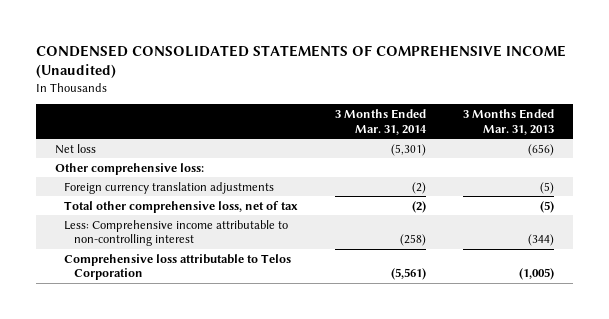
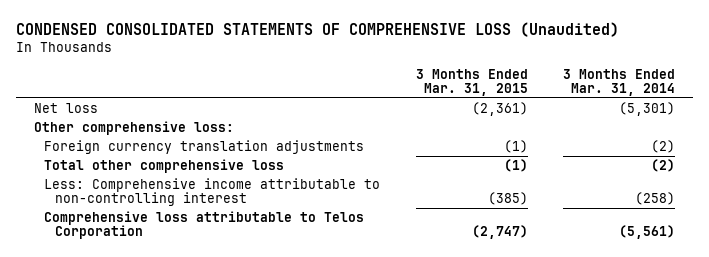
[36,44,567,78] CONDENSED CONSOLIDATED STATEMENTS OF COMPREHENSIVE INCOME (Unaudited) -> [15,22,619,38] CONDENSED CONSOLIDATED STATEMENTS OF COMPREHENSIVE LOSS (Unaudited)
[463,108,555,135] 3 Months Ended Mar. 31, 2013 -> none
none -> [415,68,528,97] 3 Months Ended Mar. 31, 2015
[64,200,299,213] Total other comprehensive loss, net of tax -> [44,158,285,173] Total other comprehensive loss

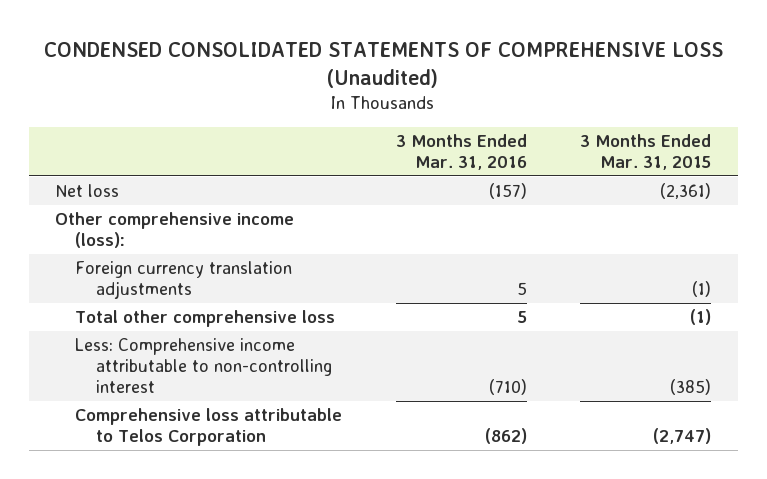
[563,68,676,97] 3 Months Ended Mar. 31, 2014 -> none
none -> [395,134,527,171] 3 Months Ended Mar. 31, 2016
[33,120,234,135] Other comprehensive loss: -> [55,211,295,249] Other comprehensive income (loss):

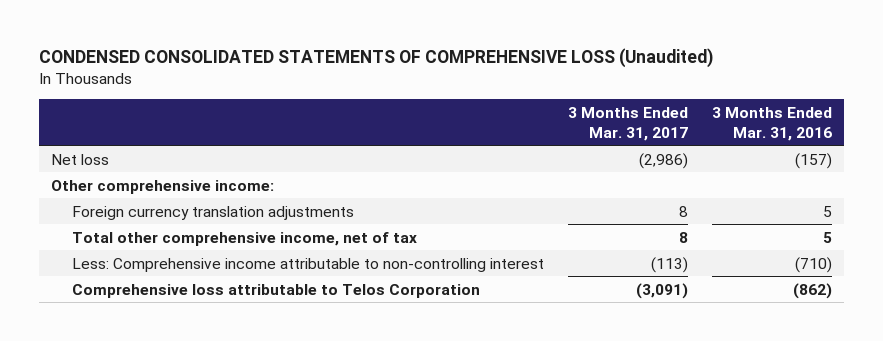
[580,134,712,171] 3 Months Ended Mar. 31, 2015 -> none
none -> [567,107,688,141] 3 Months Ended Mar. 31, 2017
[55,211,295,249] Other comprehensive income (loss): -> [51,179,275,194] Other comprehensive income:
[75,309,336,327] Total other comprehensive loss -> [71,231,417,246] Total other comprehensive income, net of tax

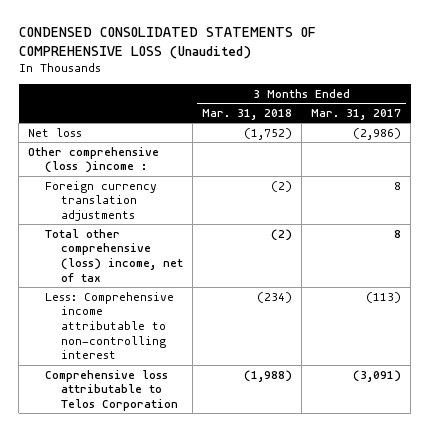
[711,107,832,141] 3 Months Ended Mar. 31, 2016 -> none
none -> [202,108,293,120] Mar. 31, 2018
[51,179,275,194] Other comprehensive income: -> [28,146,160,174] Other comprehensive (loss )income :
[71,231,417,246] Total other comprehensive income, net of tax -> [44,228,183,282] Total other comprehensive (loss) income, net of tax

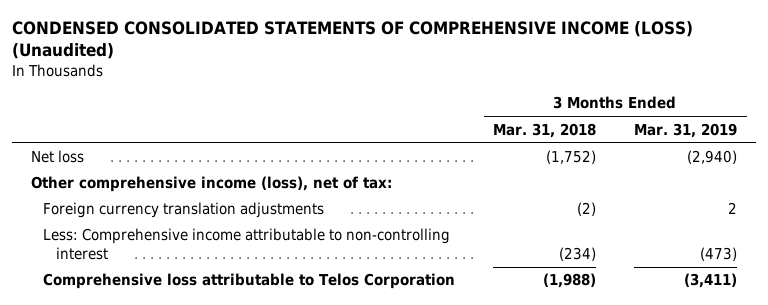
[18,27,316,59] CONDENSED CONSOLIDATED STATEMENTS OF COMPREHENSIVE LOSS (Unaudited) -> [11,20,693,60] CONDENSED CONSOLIDATED STATEMENTS OF COMPREHENSIVE INCOME (LOSS) (Unaudited)
[311,108,402,120] Mar. 31, 2017 -> none
none -> [634,122,738,138] Mar. 31, 2019
[28,146,160,174] Other comprehensive (loss )income : -> [30,176,392,193] Other comprehensive income (loss), net of tax:
[44,228,183,282] Total other comprehensive (loss) income, net of tax -> none

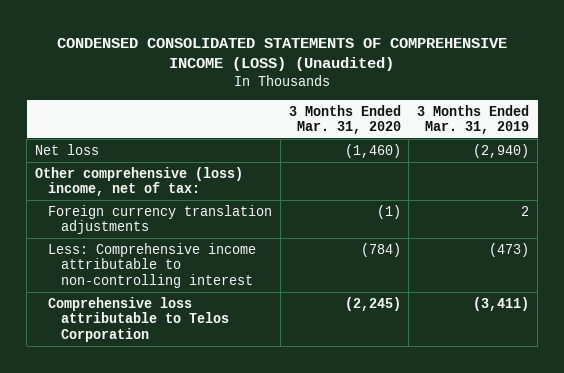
[493,122,597,138] Mar. 31, 2018 -> none
none -> [288,104,401,134] 3 Months Ended Mar. 31, 2020
[30,176,392,193] Other comprehensive income (loss), net of tax: -> [35,166,244,197] Other comprehensive (loss) income, net of tax:

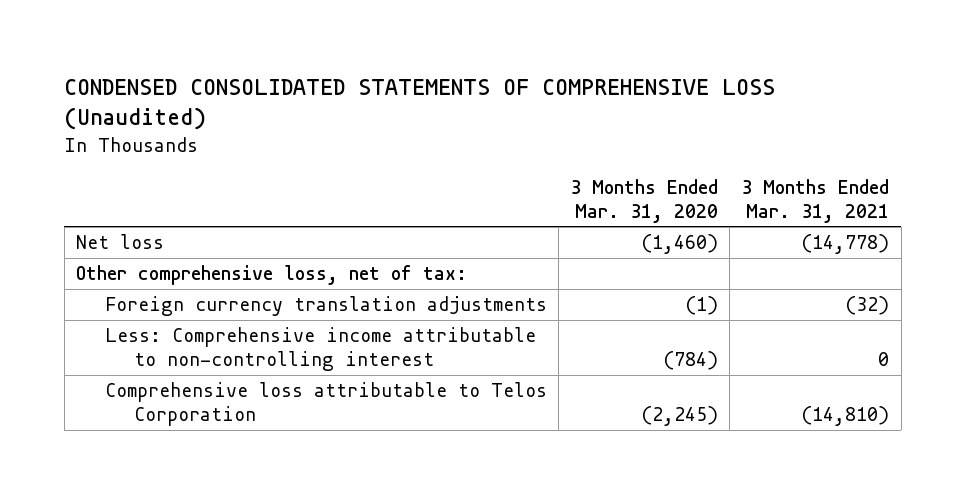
[57,37,508,72] CONDENSED CONSOLIDATED STATEMENTS OF COMPREHENSIVE INCOME (LOSS) (Unaudited) -> [64,78,776,131] CONDENSED CONSOLIDATED STATEMENTS OF COMPREHENSIVE LOSS (Unaudited)
[417,104,530,134] 3 Months Ended Mar. 31, 2019 -> none
none -> [741,179,890,223] 3 Months Ended Mar. 31, 2021
[35,166,244,197] Other comprehensive (loss) income, net of tax: -> [75,265,467,286] Other comprehensive loss, net of tax:

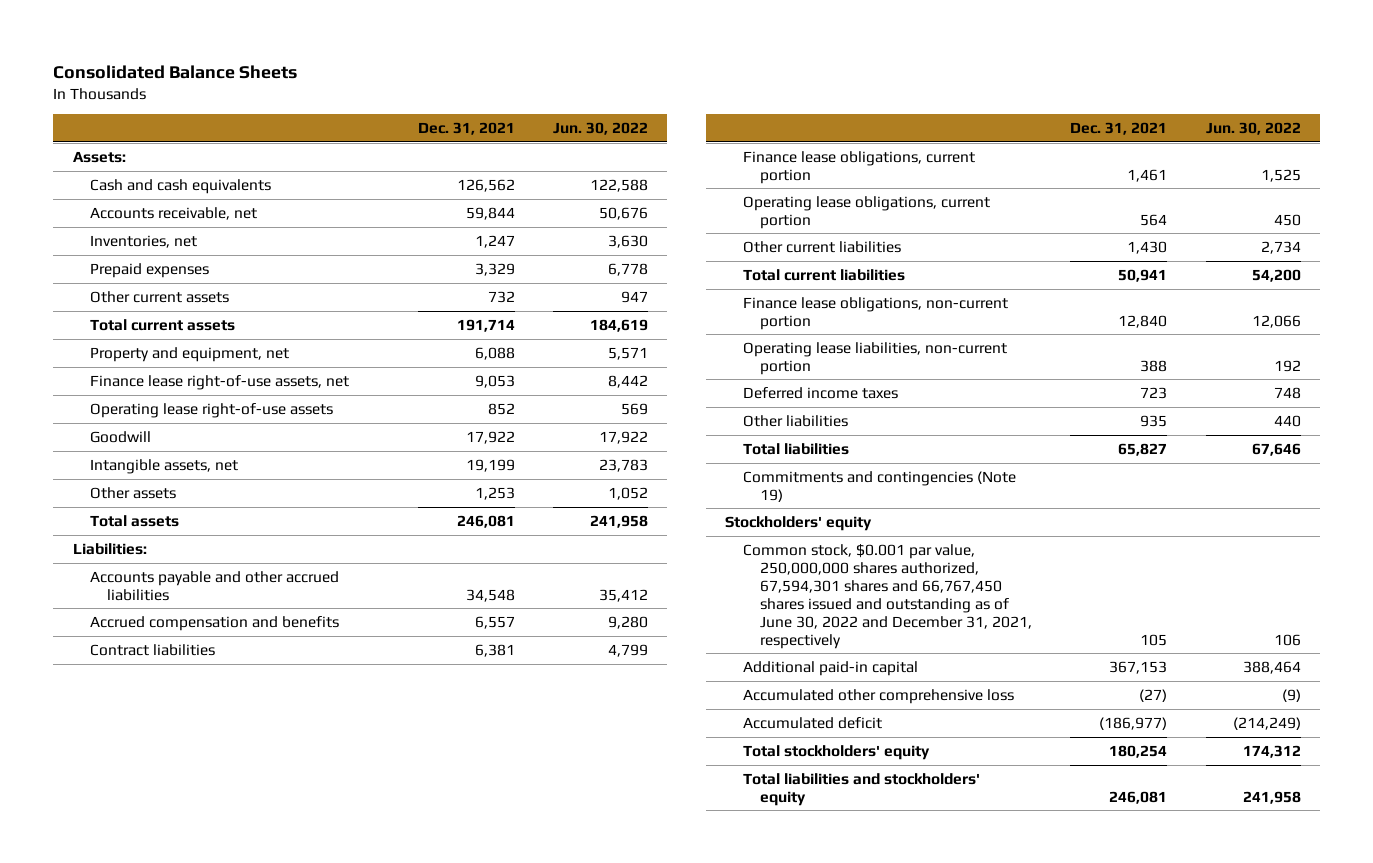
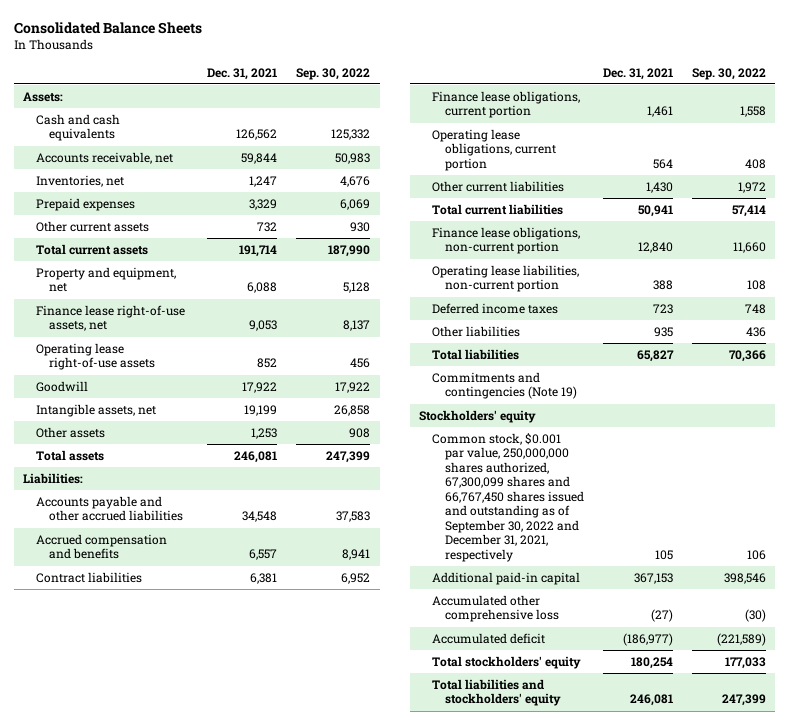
[553,121,649,135] Jun. 30, 2022 -> none
none -> [296,67,371,80] Sep. 30, 2022
[742,543,1032,649] Common stock, $0.001 par value, 250,000,000 shares authorized, 67,594,301 shares and 66,767,450 shares issued and outstanding as of June 30, 2022 and December 31, 2021, respectively -> [432,432,585,562] Common stock, $0.001 par value, 250,000,000 shares authorized, 67,300,099 shares and 66,767,450 shares issued and outstanding as of September 30, 2022 and December 31, 2021, respectively

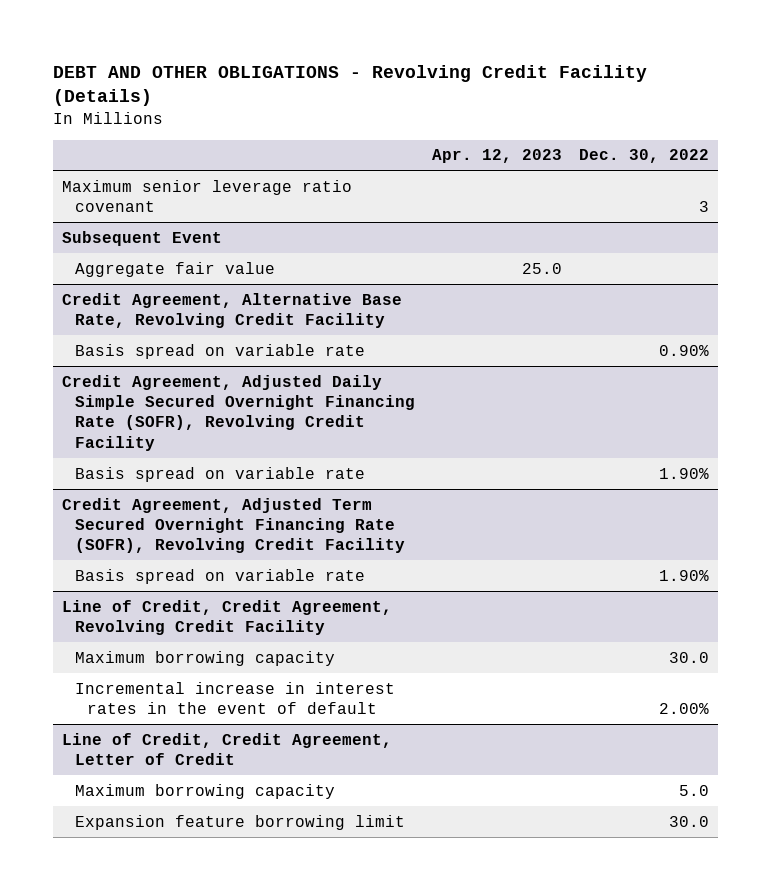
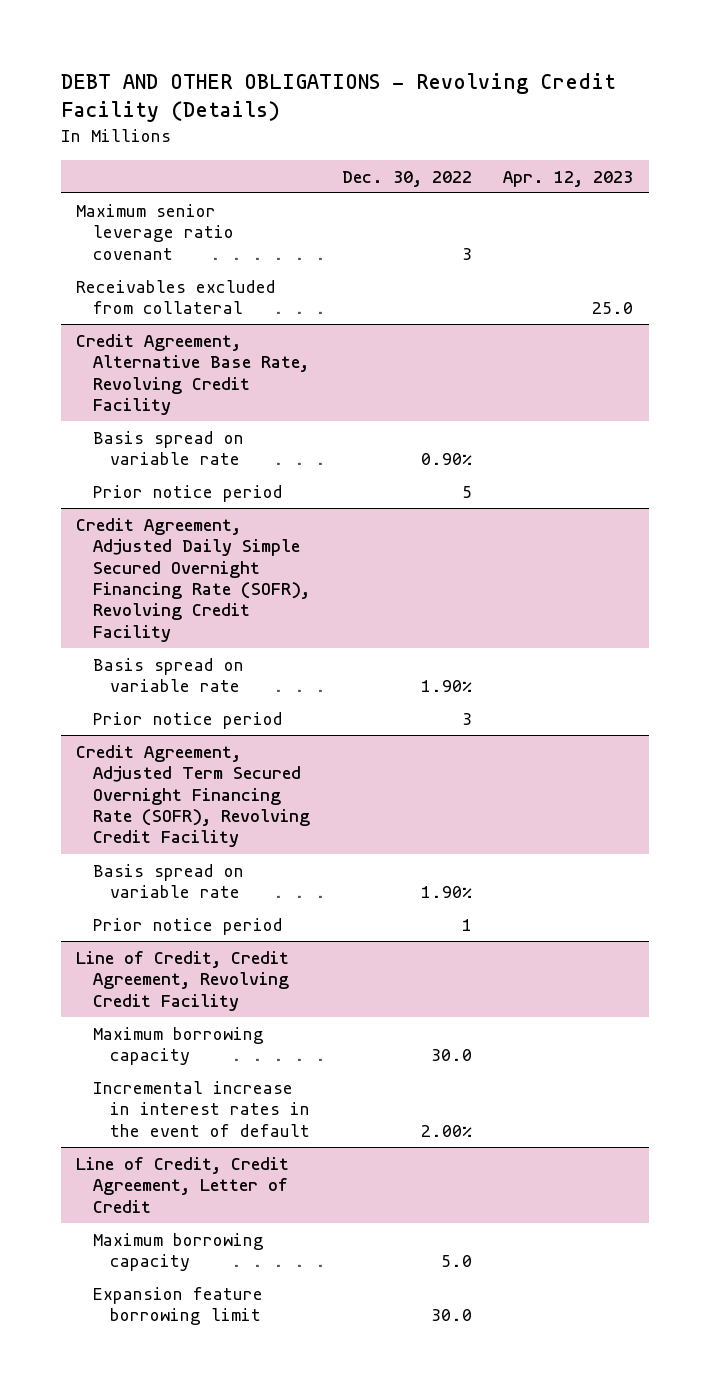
[62,230,223,246] Subsequent Event -> none
[74,261,275,277] Aggregate fair value -> none
none -> [76,279,277,315] Receivables excluded from collateral
none -> [93,484,284,502] Prior notice period
none -> [93,711,284,729] Prior notice period
none -> [93,917,284,935] Prior notice period

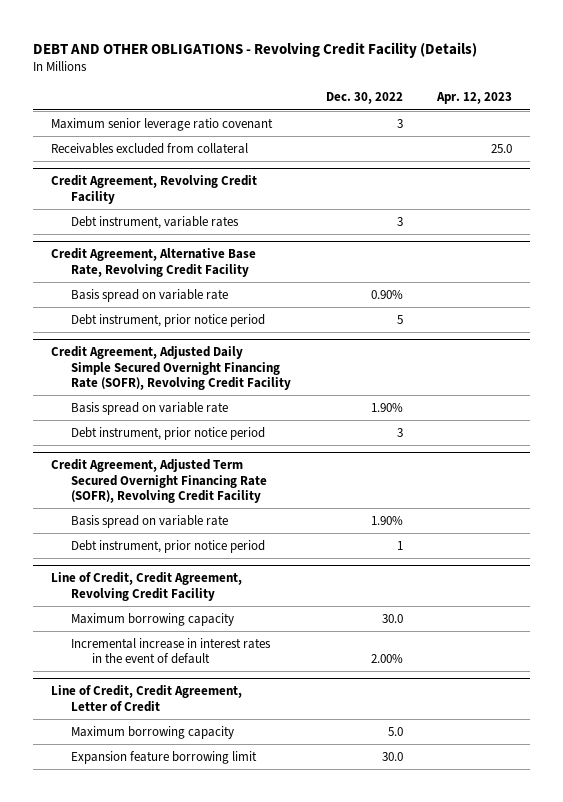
none -> [50,175,257,204] Credit Agreement, Revolving Credit Facility
none -> [71,215,240,229] Debt instrument, variable rates
[93,484,284,502] Prior notice period -> [71,313,266,327] Debt instrument, prior notice period
[93,711,284,729] Prior notice period -> [71,426,266,440] Debt instrument, prior notice period
[93,917,284,935] Prior notice period -> [71,539,266,553] Debt instrument, prior notice period

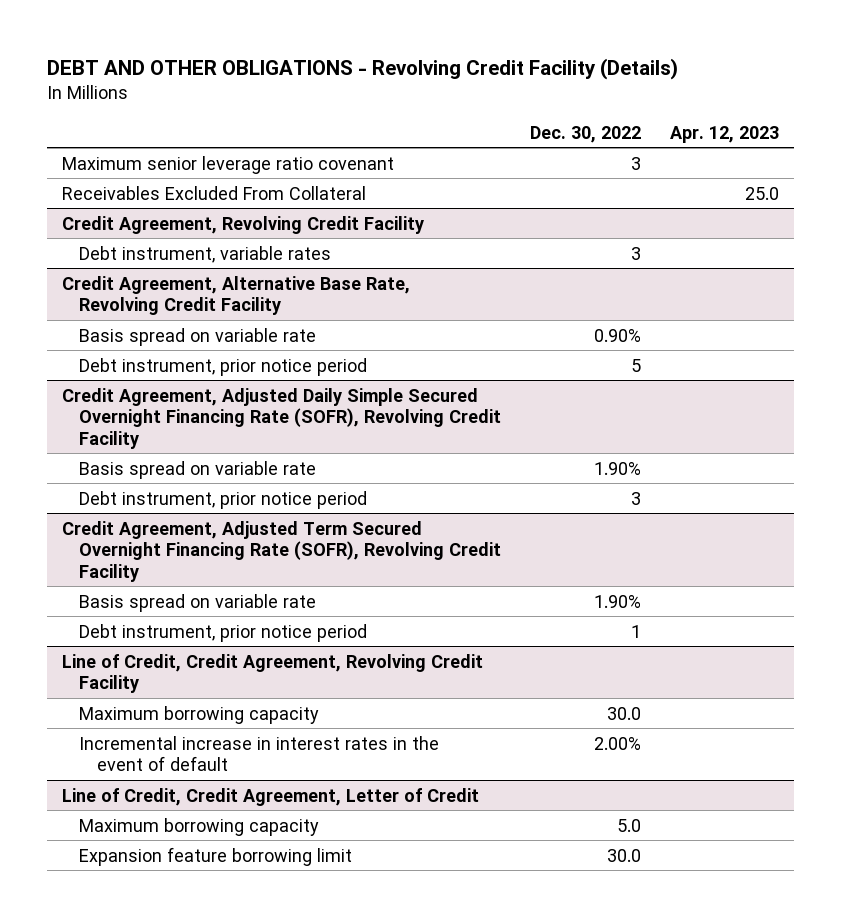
[50,142,248,154] Receivables excluded from collateral -> [61,185,366,200] Receivables Excluded From Collateral

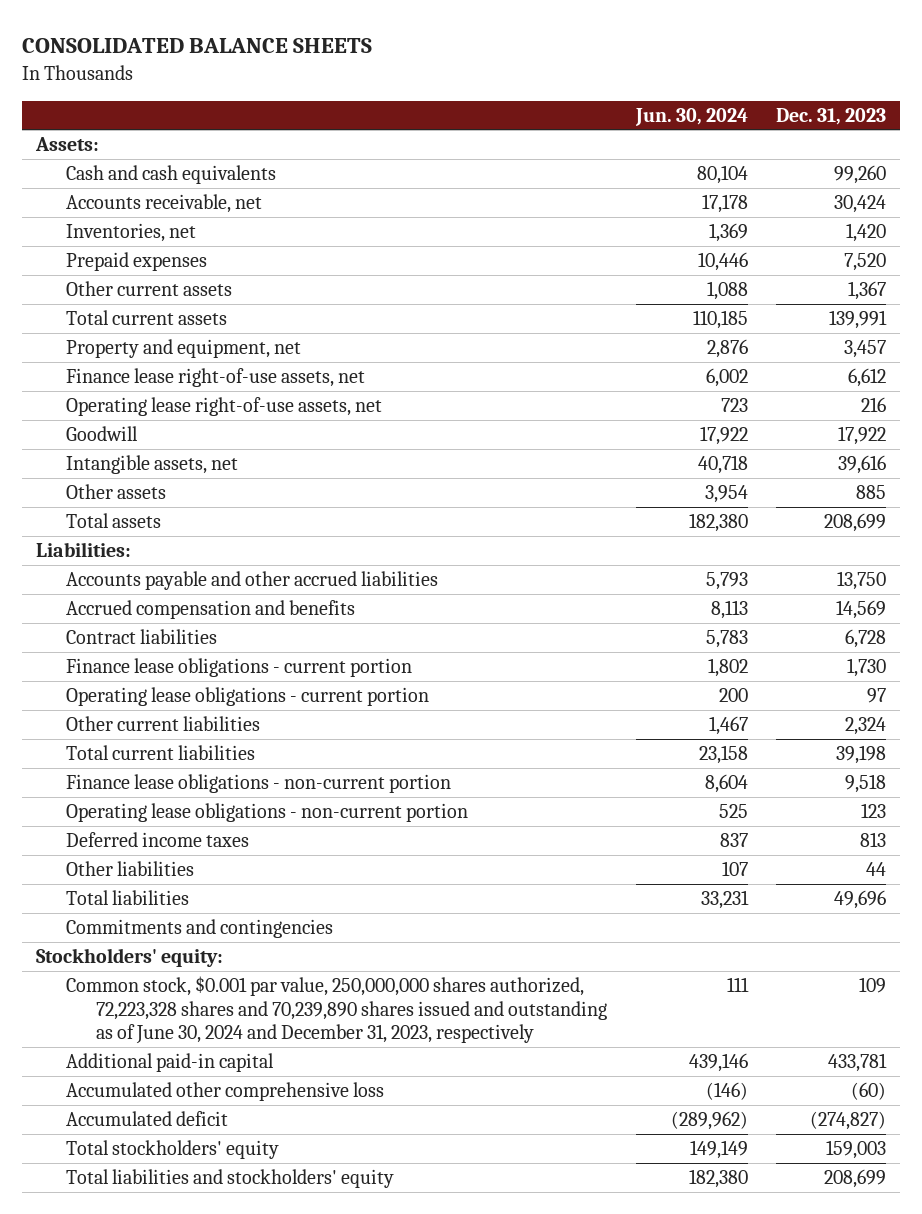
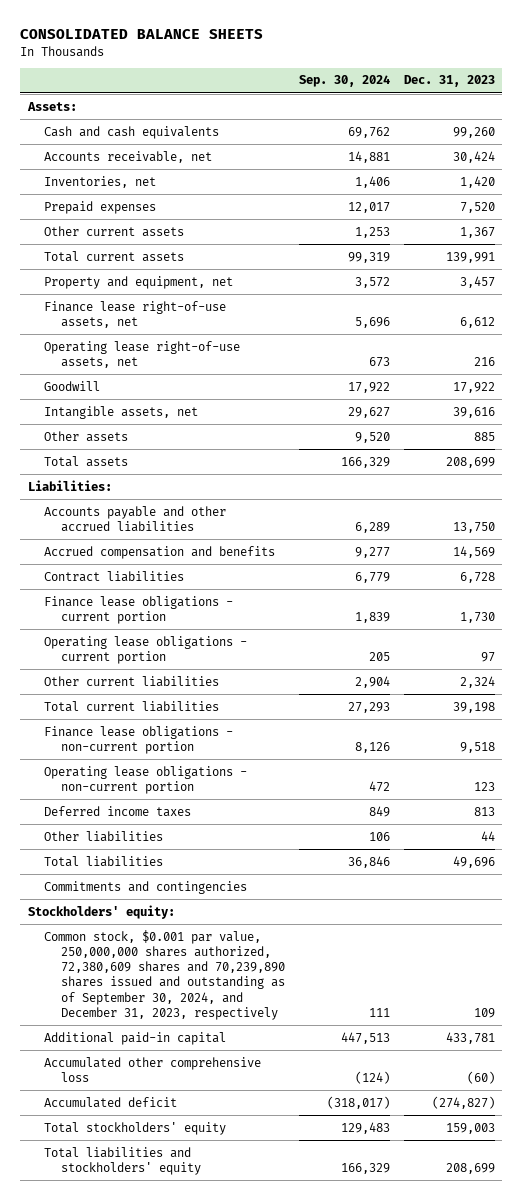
[634,107,748,126] Jun. 30, 2024 -> none
none -> [299,75,391,88] Sep. 30, 2024
[66,976,608,1045] Common stock, $0.001 par value, 250,000,000 shares authorized, 72,223,328 shares and 70,239,890 shares issued and outstanding as of June 30, 2024 and December 31, 2023, respectively -> [44,929,285,1020] Common stock, $0.001 par value, 250,000,000 shares authorized, 72,380,609 shares and 70,239,890 shares issued and outstanding as of September 30, 2024, and December 31, 2023, respectively

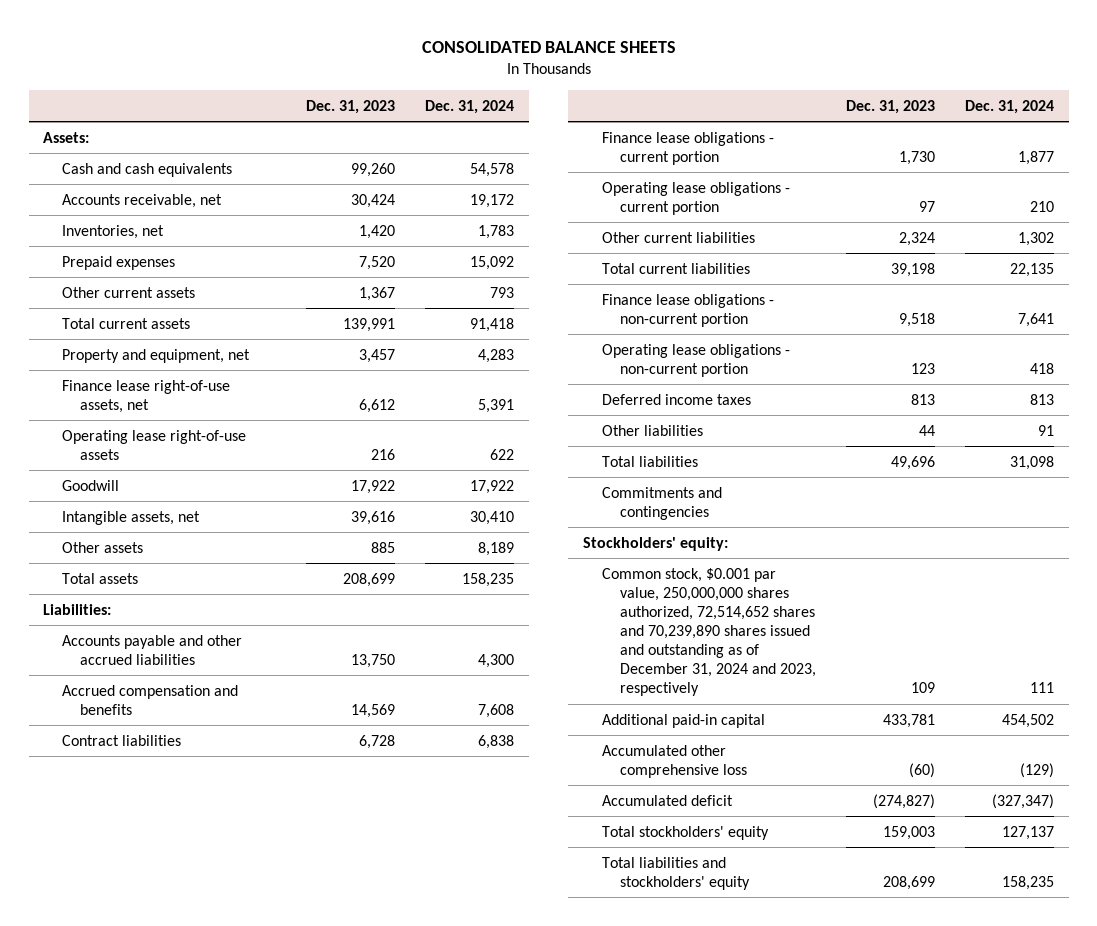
[299,75,391,88] Sep. 30, 2024 -> none
none -> [424,99,514,114] Dec. 31, 2024
[44,340,241,368] Operating lease right-of-use assets, net -> [61,429,246,460] Operating lease right-of-use assets
[44,929,285,1020] Common stock, $0.001 par value, 250,000,000 shares authorized, 72,380,609 shares and 70,239,890 shares issued and outstanding as of September 30, 2024, and December 31, 2023, respectively -> [601,567,816,697] Common stock, $0.001 par value, 250,000,000 shares authorized, 72,514,652 shares and 70,239,890 shares issued and outstanding as of December 31, 2024 and 2023, respectively

